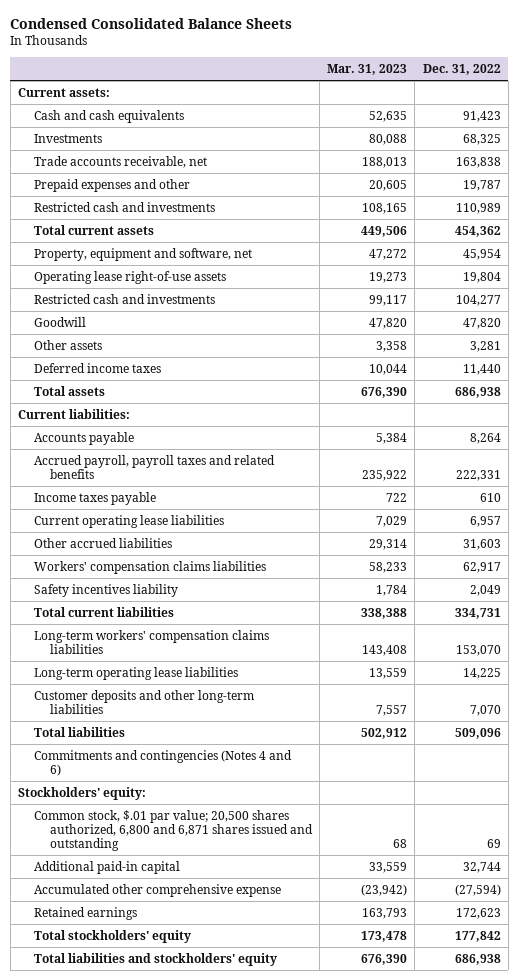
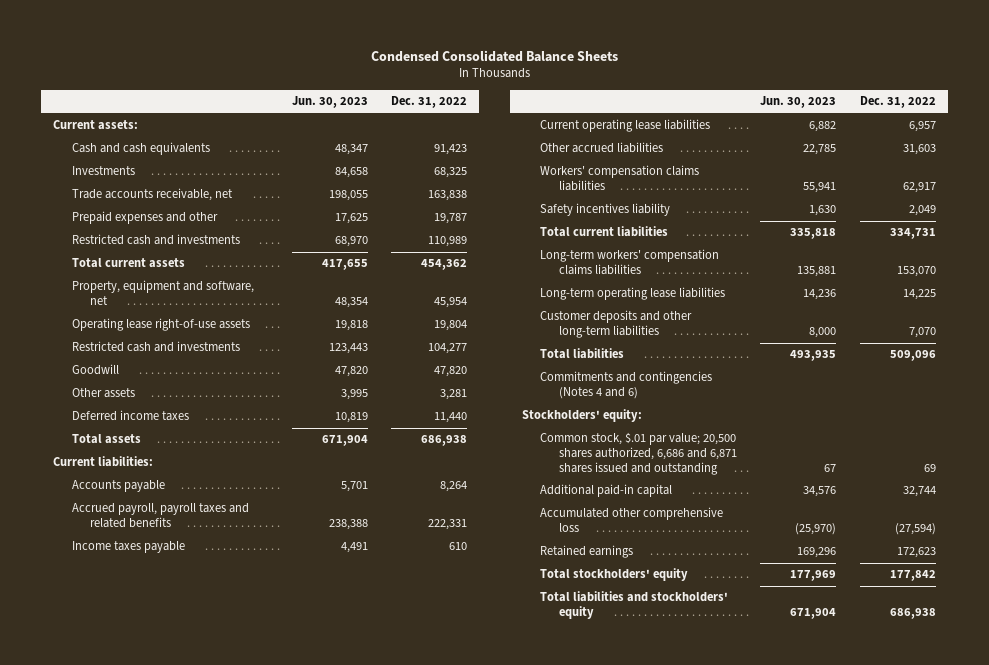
[327,64,408,76] Mar. 31, 2023 -> none
none -> [291,96,368,109] Jun. 30, 2023
[34,809,314,851] Common stock, $.01 par value; 20,500 shares authorized, 6,800 and 6,871 shares issued and outstanding -> [540,432,737,476] Common stock, $.01 par value; 20,500 shares authorized, 6,686 and 6,871 shares issued and outstanding
[34,883,282,897] Accumulated other comprehensive expense -> [540,507,724,533] Accumulated other comprehensive loss

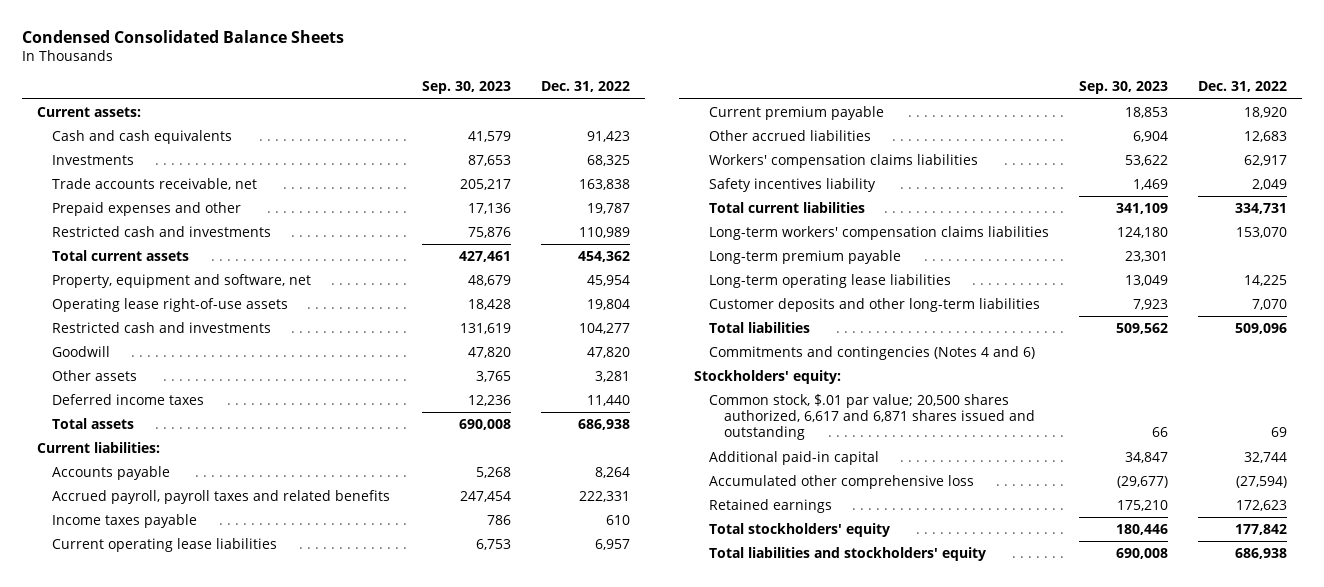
[291,96,368,109] Jun. 30, 2023 -> none
none -> [421,81,511,95] Sep. 30, 2023
none -> [709,105,885,120] Current premium payable
[903,144,937,156] 31,603 -> [1244,130,1288,142] 12,683
none -> [709,249,902,264] Long-term premium payable
[540,432,737,476] Common stock, $.01 par value; 20,500 shares authorized, 6,686 and 6,871 shares issued and outstanding -> [709,393,1036,441] Common stock, $.01 par value; 20,500 shares authorized, 6,617 and 6,871 shares issued and outstanding

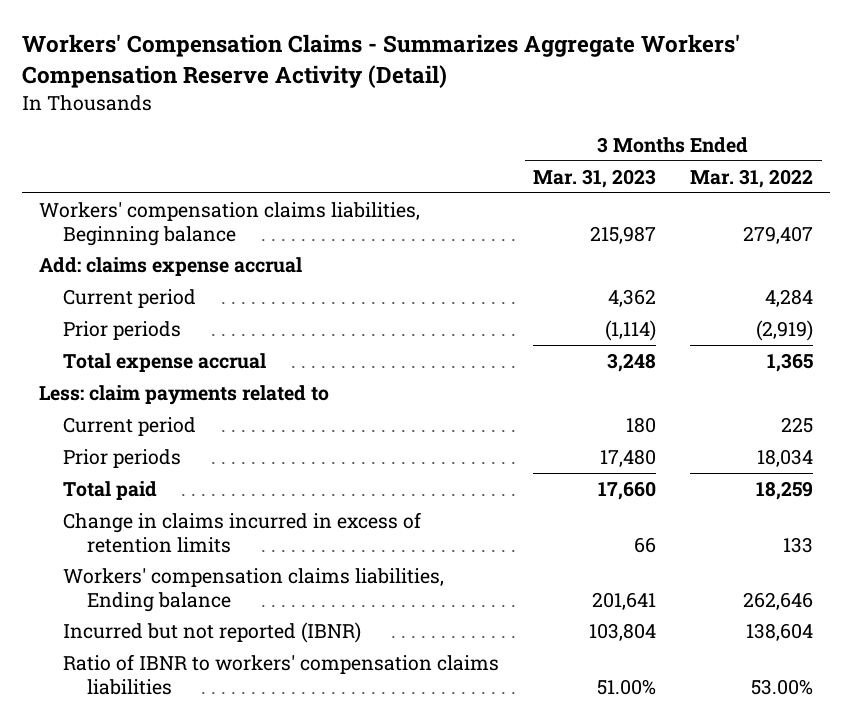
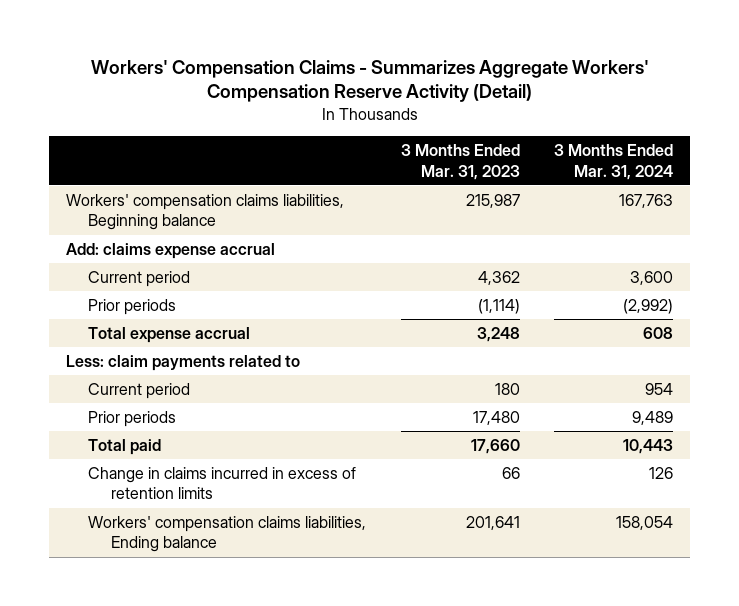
[690,168,814,188] Mar. 31, 2022 -> none
none -> [554,143,674,180] 3 Months Ended Mar. 31, 2024
[63,621,362,643] Incurred but not reported (IBNR) -> none
[63,653,500,695] Ratio of IBNR to workers' compensation claims liabilities -> none

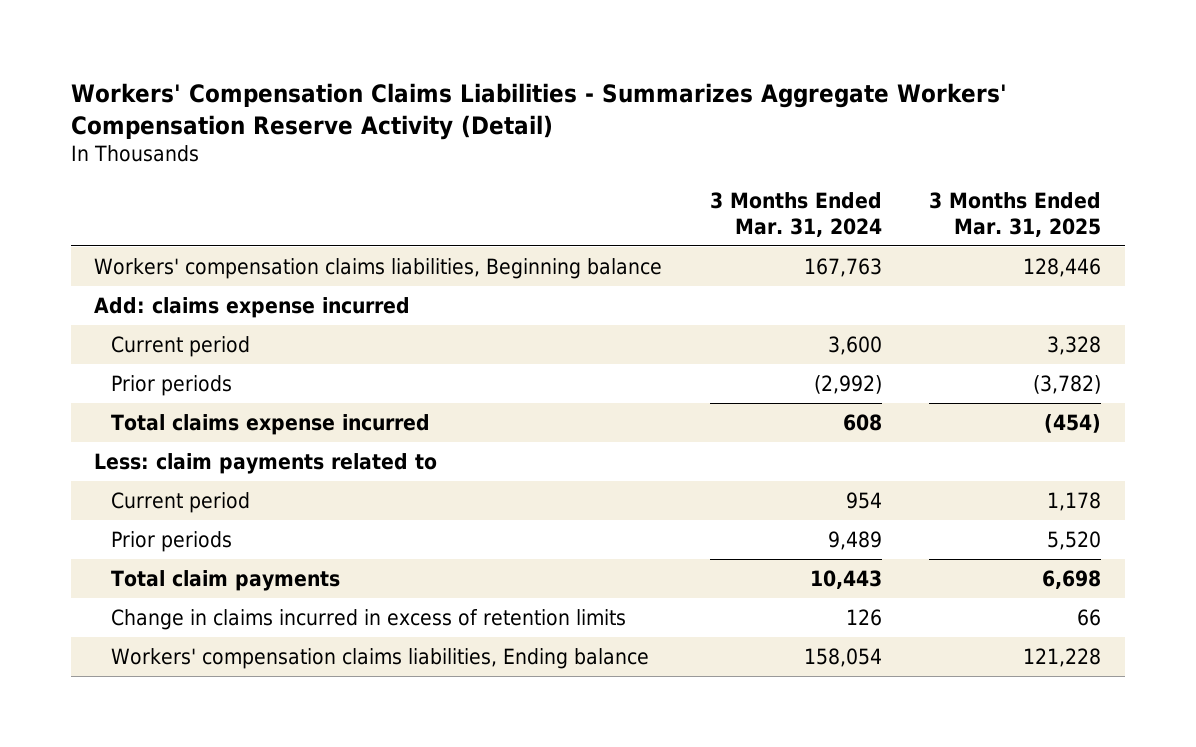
[90,59,649,103] Workers' Compensation Claims - Summarizes Aggregate Workers' Compensation Reserve Activity (Detail) -> [70,83,1007,140] Workers' Compensation Claims Liabilities - Summarizes Aggregate Workers' Compensation Reserve Activity (Detail)
[400,143,520,180] 3 Months Ended Mar. 31, 2023 -> none
none -> [929,192,1102,237] 3 Months Ended Mar. 31, 2025
[65,242,275,259] Add: claims expense accrual -> [94,296,411,318] Add: claims expense incurred
[88,326,251,343] Total expense accrual -> [111,413,431,435] Total claims expense incurred
[88,438,162,455] Total paid -> [111,569,341,591] Total claim payments

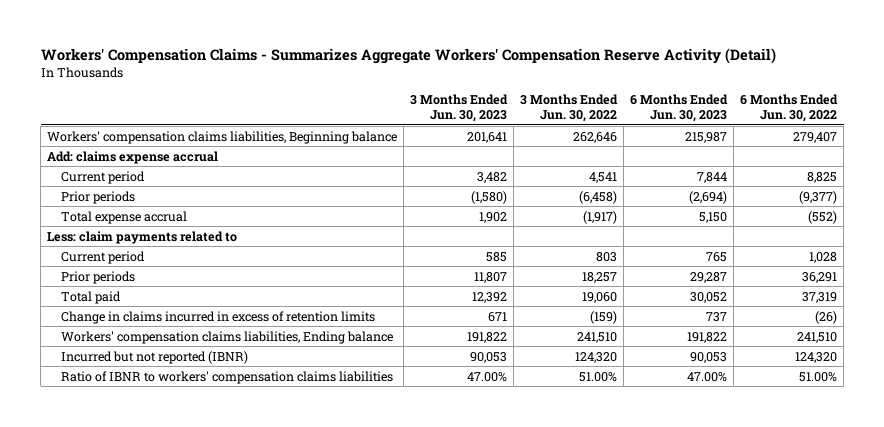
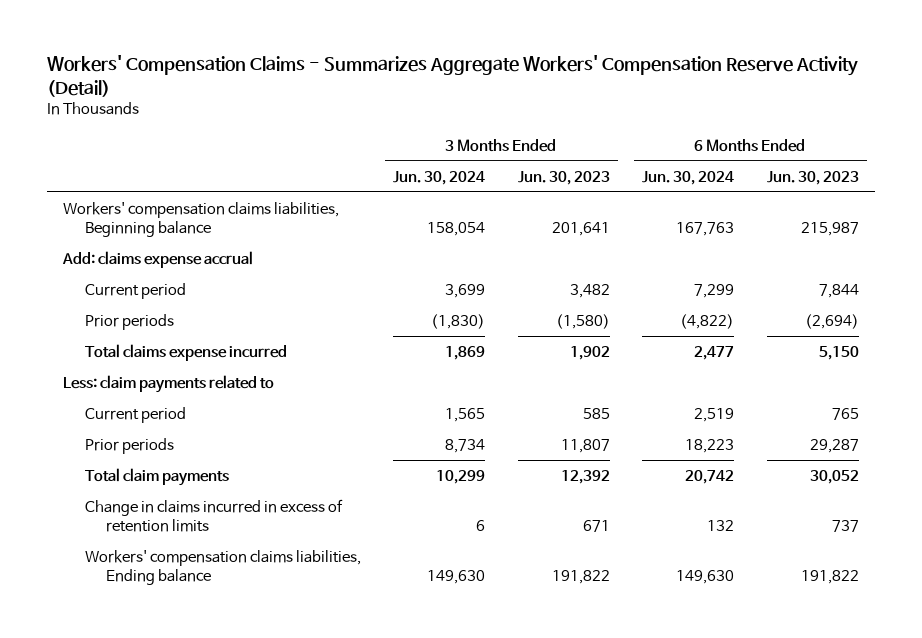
[520,93,619,122] 3 Months Ended Jun. 30, 2022 -> none
[740,93,839,122] 6 Months Ended Jun. 30, 2022 -> none
none -> [393,170,486,185] Jun. 30, 2024
none -> [642,170,735,185] Jun. 30, 2024
[61,210,188,224] Total expense accrual -> [84,344,287,362] Total claims expense incurred
[61,290,122,304] Total paid -> [84,468,229,487] Total claim payments
[61,350,249,364] Incurred but not reported (IBNR) -> none
[61,370,394,384] Ratio of IBNR to workers' compensation claims liabilities -> none

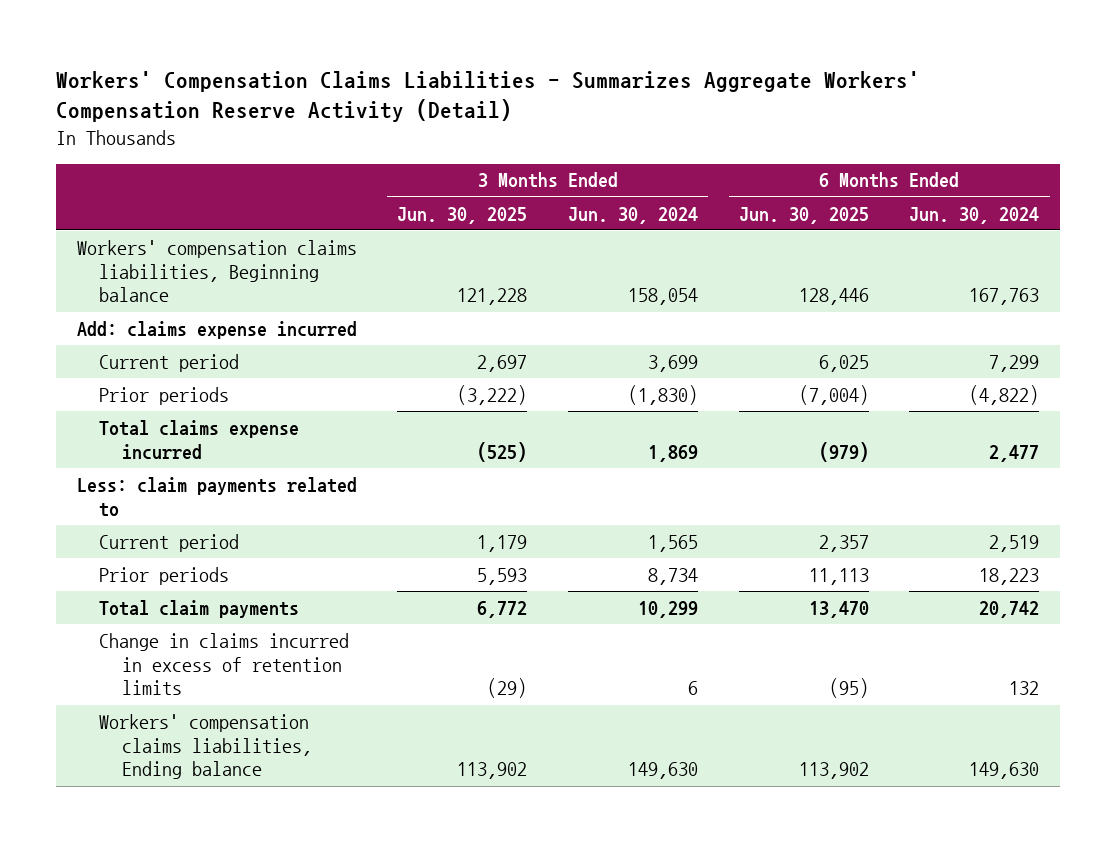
[46,55,858,97] Workers' Compensation Claims - Summarizes Aggregate Workers' Compensation Reserve Activity (Detail) -> [56,70,921,123] Workers' Compensation Claims Liabilities - Summarizes Aggregate Workers' Compensation Reserve Activity (Detail)
[517,170,610,185] Jun. 30, 2023 -> none
[766,170,859,185] Jun. 30, 2023 -> none
none -> [397,206,528,224] Jun. 30, 2025
none -> [738,206,869,224] Jun. 30, 2025
[61,251,253,269] Add: claims expense accrual -> [76,320,357,339] Add: claims expense incurred

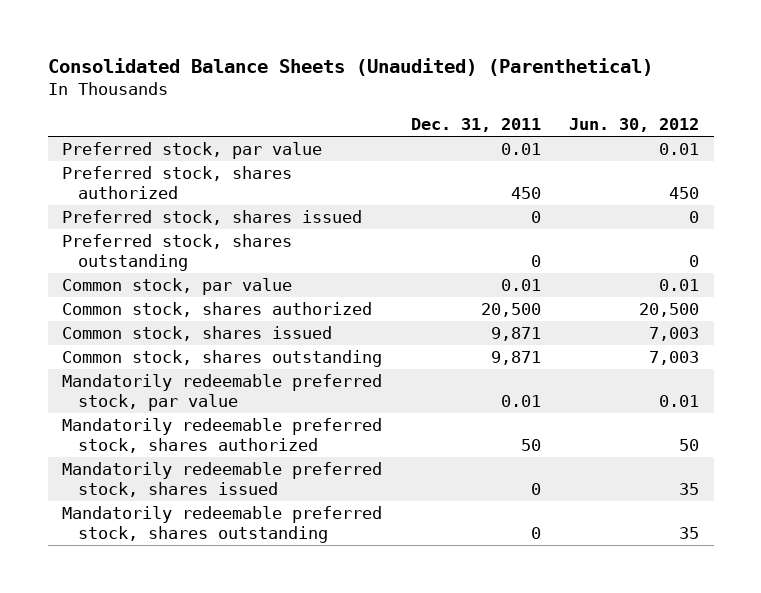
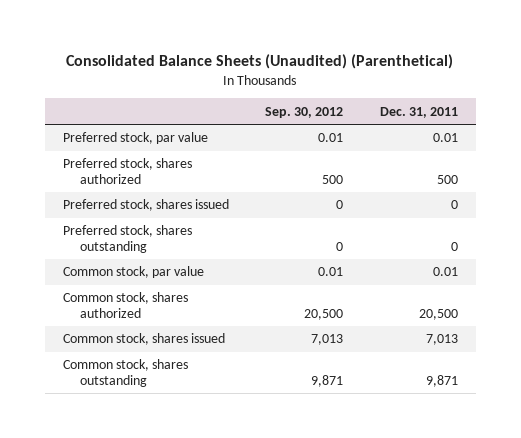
[569,117,700,132] Jun. 30, 2012 -> none
none -> [265,106,344,118] Sep. 30, 2012
[510,187,541,200] 450 -> [436,175,458,185] 500
[490,327,541,342] 9,871 -> [425,334,458,346] 7,013
[62,374,383,412] Mandatorily redeemable preferred stock, par value -> none
[62,418,383,454] Mandatorily redeemable preferred stock, shares authorized -> none
[62,462,383,498] Mandatorily redeemable preferred stock, shares issued -> none
[62,506,383,544] Mandatorily redeemable preferred stock, shares outstanding -> none

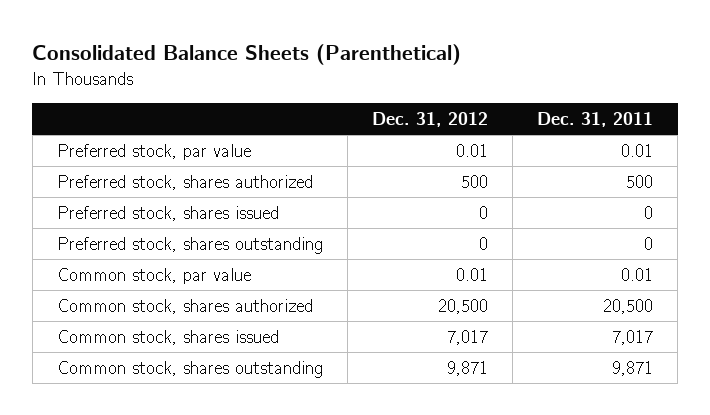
[66,54,454,70] Consolidated Balance Sheets (Unaudited) (Parenthetical) -> [32,44,462,66] Consolidated Balance Sheets (Parenthetical)
[265,106,344,118] Sep. 30, 2012 -> none
none -> [371,111,488,127] Dec. 31, 2012
[425,334,458,346] 7,013 -> [611,329,653,345] 7,017

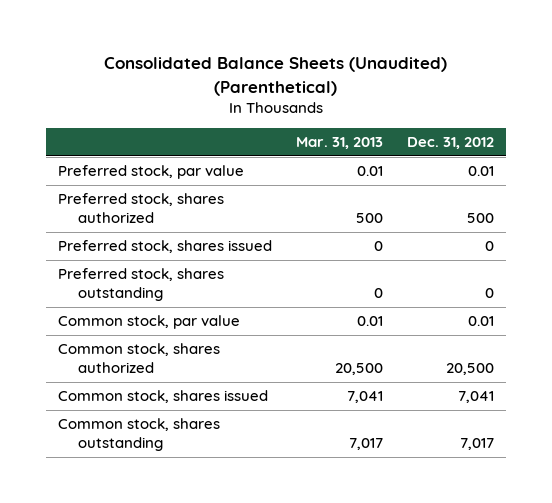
[32,44,462,66] Consolidated Balance Sheets (Parenthetical) -> [103,57,447,96] Consolidated Balance Sheets (Unaudited) (Parenthetical)
[536,111,653,127] Dec. 31, 2011 -> none
none -> [295,137,383,150] Mar. 31, 2013
[446,329,488,345] 7,017 -> [457,391,494,404] 7,041
[446,360,488,376] 9,871 -> [459,437,494,450] 7,017

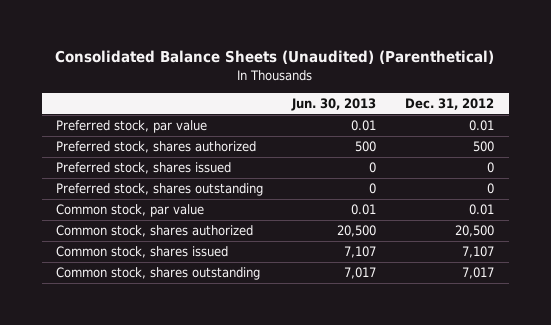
[295,137,383,150] Mar. 31, 2013 -> none
none -> [291,97,377,111] Jun. 30, 2013
[457,391,494,404] 7,041 -> [462,246,495,259] 7,107

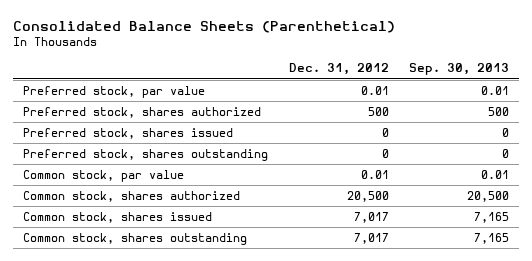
[55,50,495,65] Consolidated Balance Sheets (Unaudited) (Parenthetical) -> [13,20,396,33] Consolidated Balance Sheets (Parenthetical)
[291,97,377,111] Jun. 30, 2013 -> none
none -> [408,63,509,76] Sep. 30, 2013
[462,246,495,259] 7,107 -> [353,211,389,223] 7,017

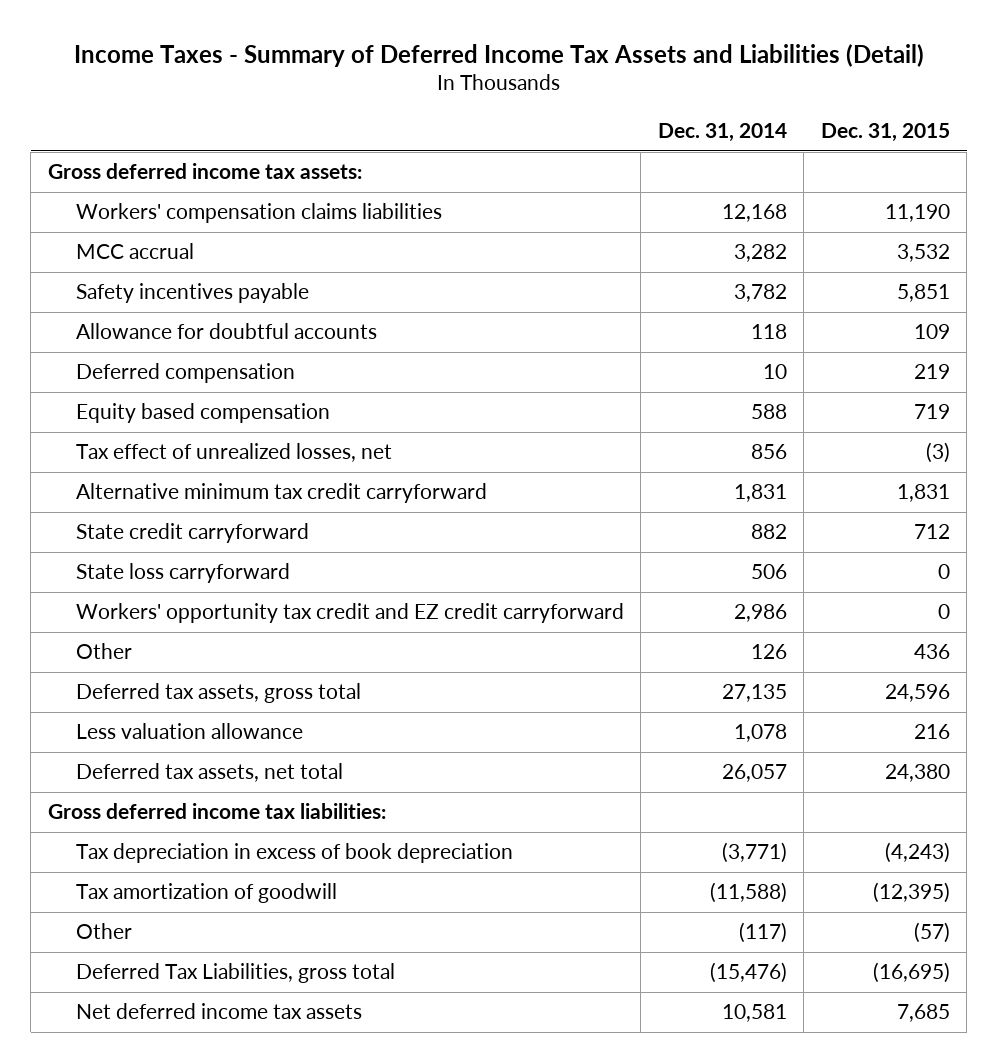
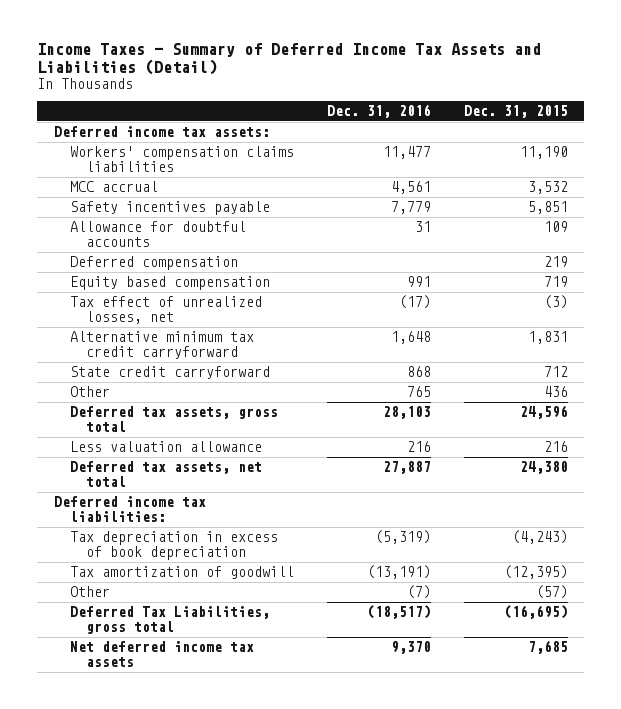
[657,123,787,143] Dec. 31, 2014 -> none
none -> [326,104,431,119] Dec. 31, 2016
[47,163,362,180] Gross deferred income tax assets: -> [53,126,270,138] Deferred income tax assets:
[75,563,290,584] State loss carryforward -> none
[75,603,624,624] Workers' opportunity tax credit and EZ credit carryforward -> none
[47,803,386,820] Gross deferred income tax liabilities: -> [53,496,206,522] Deferred income tax liabilities:

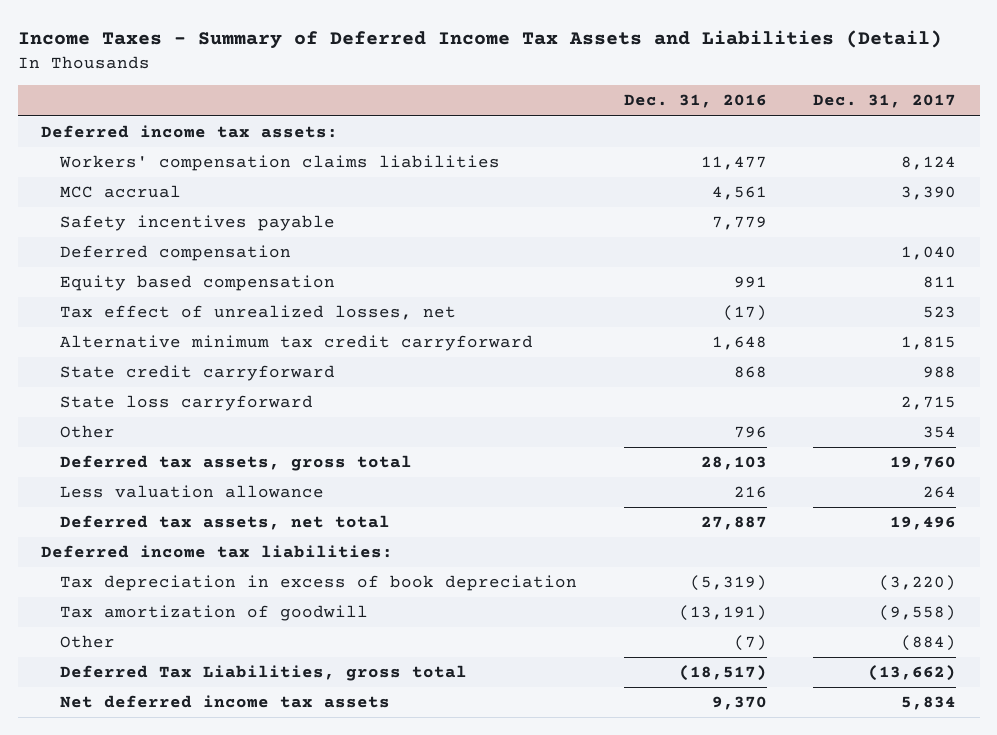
[463,105,568,119] Dec. 31, 2015 -> none
none -> [813,94,957,109] Dec. 31, 2017
[69,221,246,247] Allowance for doubtful accounts -> none
none -> [59,395,313,412] State loss carryforward
[406,386,431,398] 765 -> [733,426,767,439] 796

